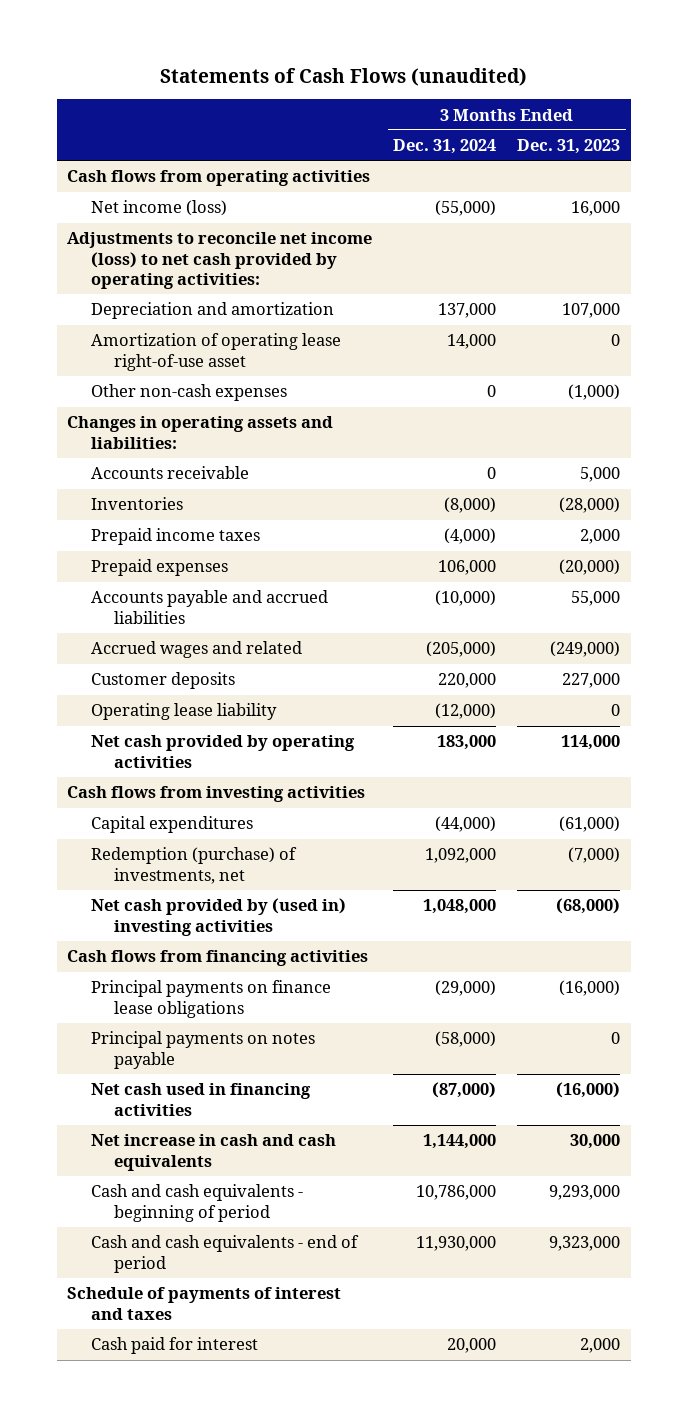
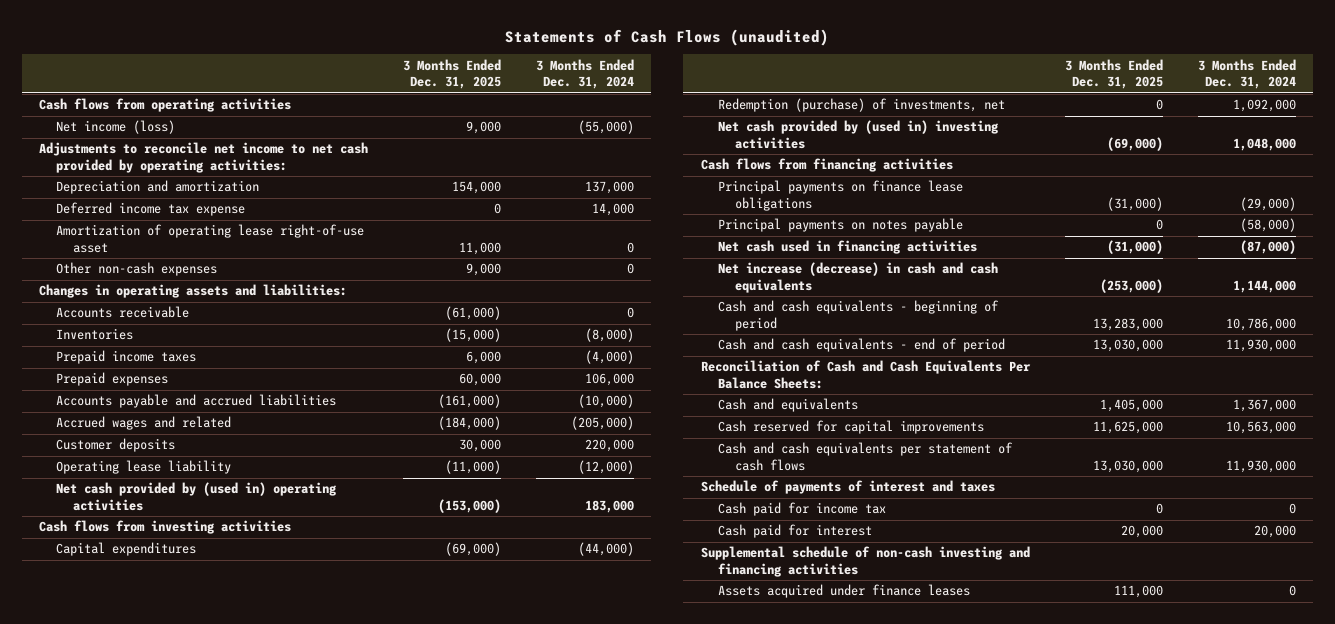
[517,139,621,155] Dec. 31, 2023 -> none
none -> [402,58,501,90] 3 Months Ended Dec. 31, 2025
[67,232,373,289] Adjustments to reconcile net income (loss) to net cash provided by operating activities: -> [38,142,368,174] Adjustments to reconcile net income to net cash provided by operating activities:
none -> [56,202,246,217] Deferred income tax expense
[447,334,497,350] 14,000 -> [626,242,634,254] 0
[90,735,355,768] Net cash provided by operating activities -> [56,482,338,512] Net cash provided by (used in) operating activities
[90,1134,336,1171] Net increase in cash and cash equivalents -> [718,262,999,294] Net increase (decrease) in cash and cash equivalents
none -> [700,360,1031,390] Reconciliation of Cash and Cash Equivalents Per Balance Sheets:
none -> [718,398,859,413] Cash and equivalents
none -> [718,420,985,435] Cash reserved for capital improvements
none -> [718,442,1014,472] Cash and cash equivalents per statement of cash flows
none -> [718,502,887,517] Cash paid for income tax
none -> [700,546,1030,578] Supplemental schedule of non-cash investing and financing activities
none -> [718,584,971,599] Assets acquired under finance leases

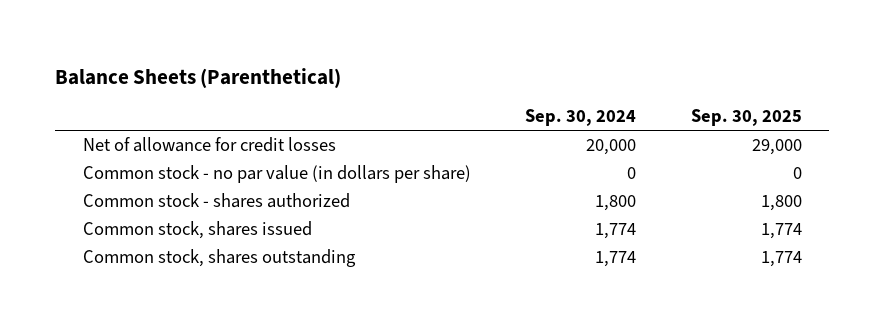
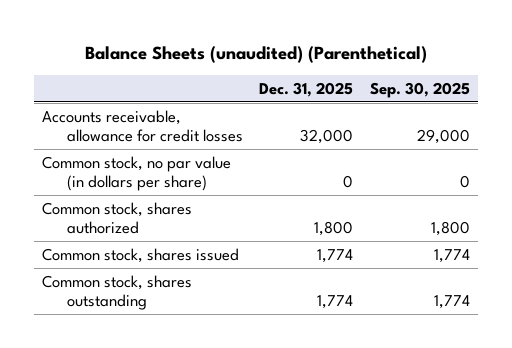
[55,67,342,88] Balance Sheets (Parenthetical) -> [85,46,428,64] Balance Sheets (unaudited) (Parenthetical)
[525,109,637,127] Sep. 30, 2024 -> none
none -> [259,81,354,97] Dec. 31, 2025
[82,137,336,153] Net of allowance for credit losses -> [42,109,243,142] Accounts receivable, allowance for credit losses
[82,165,471,184] Common stock - no par value (in dollars per share) -> [42,155,232,191] Common stock, no par value (in dollars per share)
[82,193,350,209] Common stock - shares authorized -> [42,201,193,234] Common stock, shares authorized

